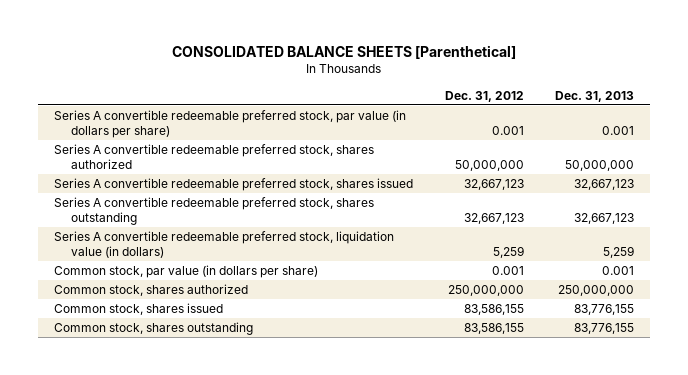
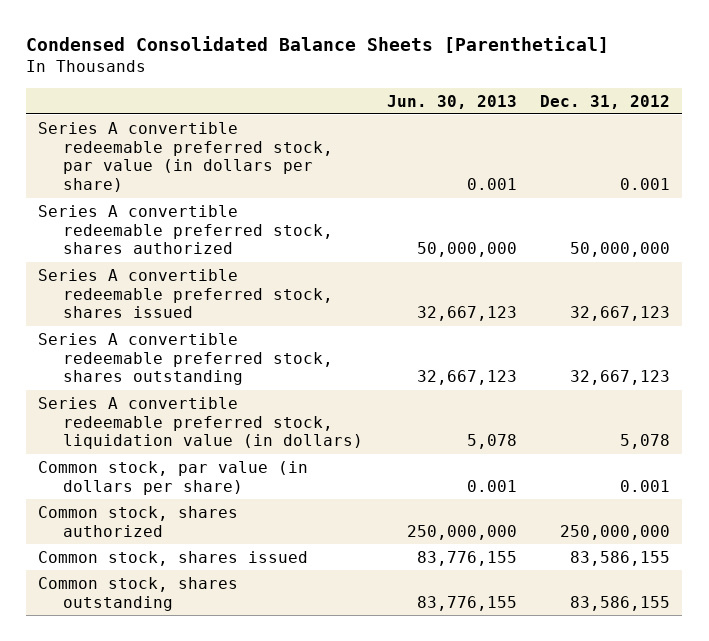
[172,44,517,59] CONSOLIDATED BALANCE SHEETS [Parenthetical] -> [26,35,610,53] Condensed Consolidated Balance Sheets [Parenthetical]
[555,90,635,102] Dec. 31, 2013 -> none
none -> [386,94,517,109] Jun. 30, 2013
[492,246,524,259] 5,259 -> [620,434,671,450] 5,078

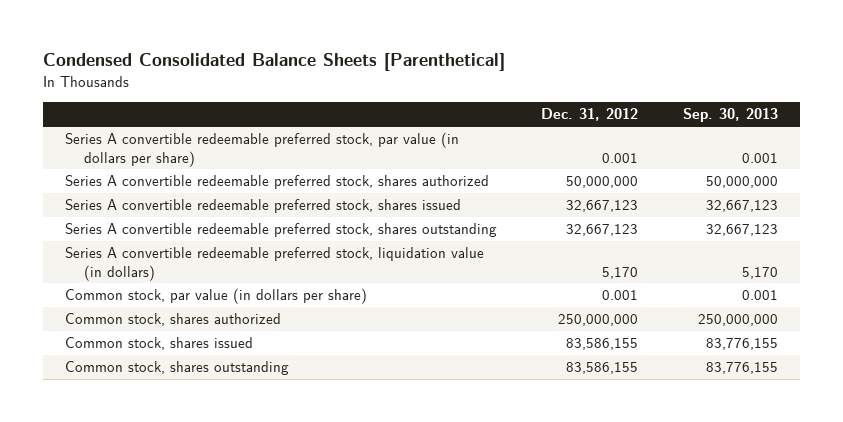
[386,94,517,109] Jun. 30, 2013 -> none
none -> [682,108,778,123] Sep. 30, 2013
[620,434,671,450] 5,078 -> [602,266,639,279] 5,170

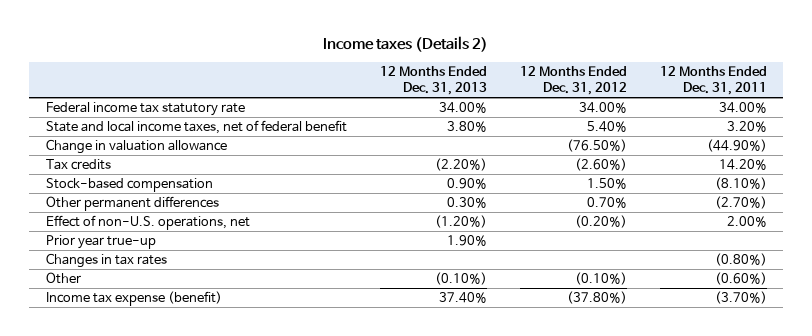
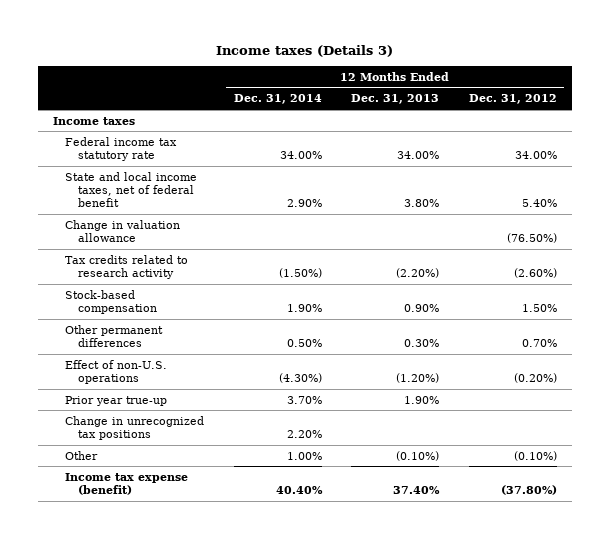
[323,36,489,53] Income taxes (Details 2) -> [215,45,393,58] Income taxes (Details 3)
[659,66,767,96] 12 Months Ended Dec. 31, 2011 -> none
none -> [233,94,322,105] Dec. 31, 2014
none -> [52,116,135,125] Income taxes
[45,159,111,171] Tax credits -> [65,254,189,279] Tax credits related to research activity
[45,215,250,231] Effect of non-U.S. operations, net -> [65,359,168,384] Effect of non-U.S. operations
[45,253,167,269] Changes in tax rates -> [65,415,205,440] Change in unrecognized tax positions

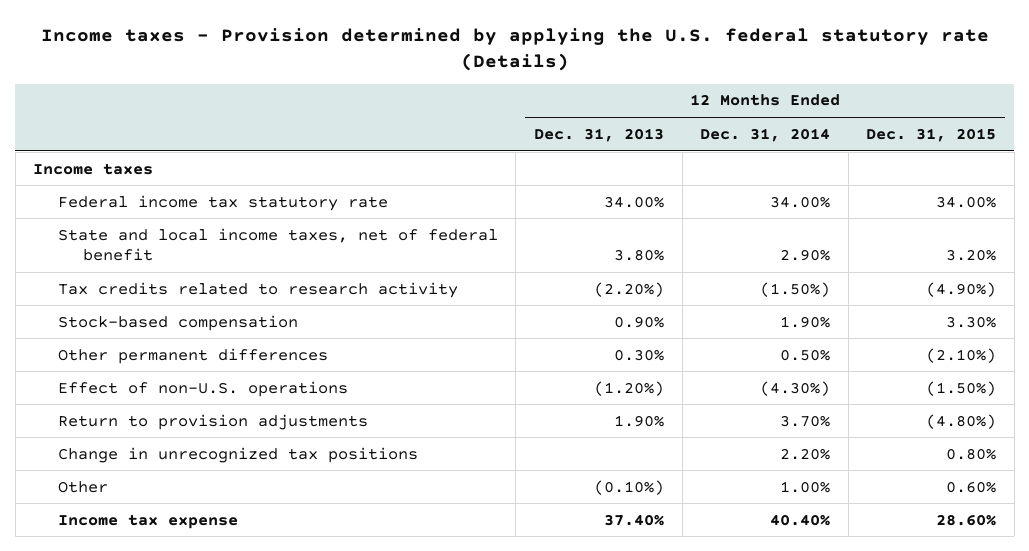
[215,45,393,58] Income taxes (Details 3) -> [40,28,989,72] Income taxes - Provision determined by applying the U.S. federal statutory rate (Details)
[468,94,557,105] Dec. 31, 2012 -> none
none -> [866,127,997,142] Dec. 31, 2015
[65,219,181,242] Change in valuation allowance -> none
[65,395,168,406] Prior year true-up -> [57,413,368,430] Return to provision adjustments
[65,472,189,495] Income tax expense (benefit) -> [57,513,238,529] Income tax expense

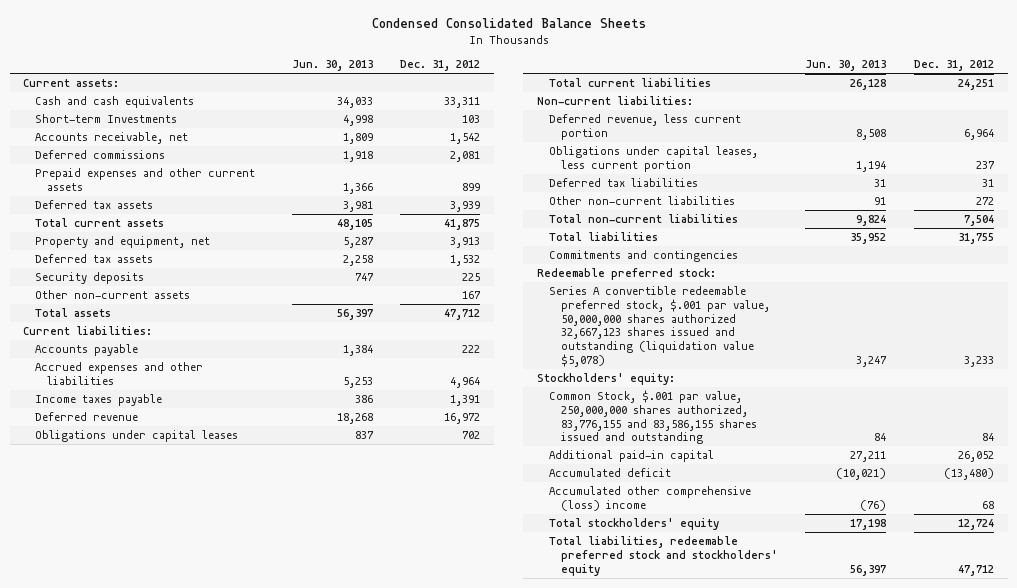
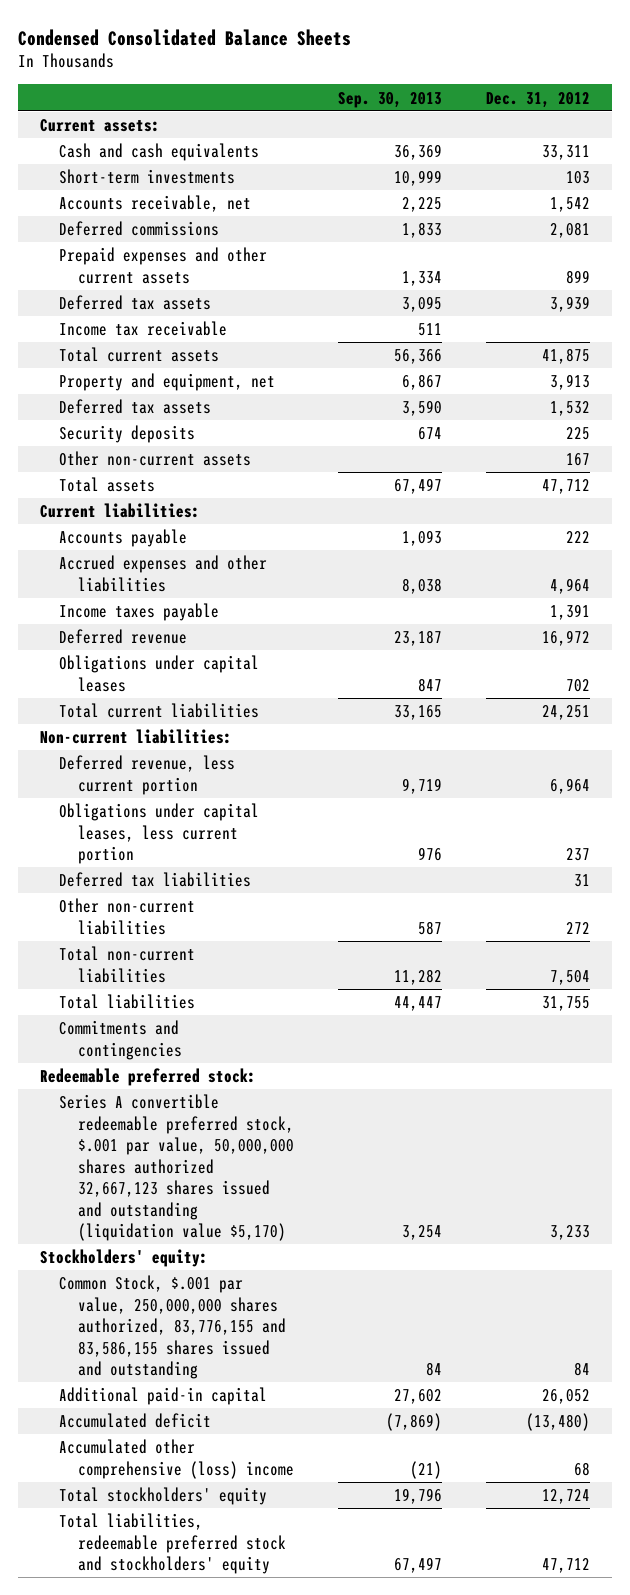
[291,60,373,72] Jun. 30, 2013 -> none
none -> [337,91,442,108] Sep. 30, 2013
[35,114,178,124] Short-term Investments -> [59,169,236,185] Short-term investments
none -> [59,321,228,337] Income tax receivable
[548,286,770,367] Series A convertible redeemable preferred stock, $.001 par value, 50,000,000 shares authorized 32,667,123 shares issued and outstanding (liquidation value $5,078) -> [59,1094,294,1241] Series A convertible redeemable preferred stock, $.001 par value, 50,000,000 shares authorized 32,667,123 shares issued and outstanding (liquidation value $5,170)

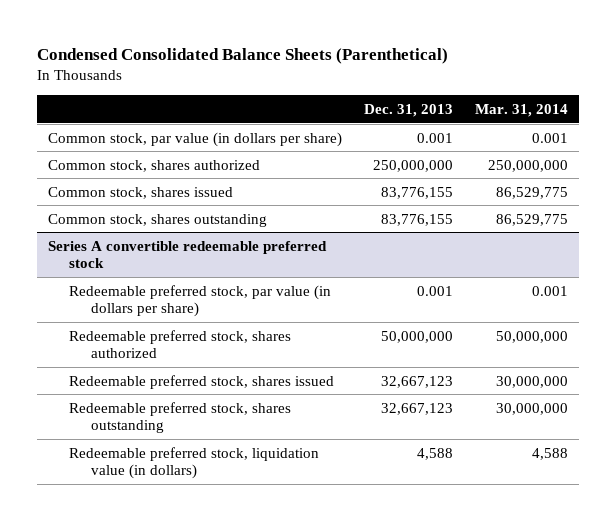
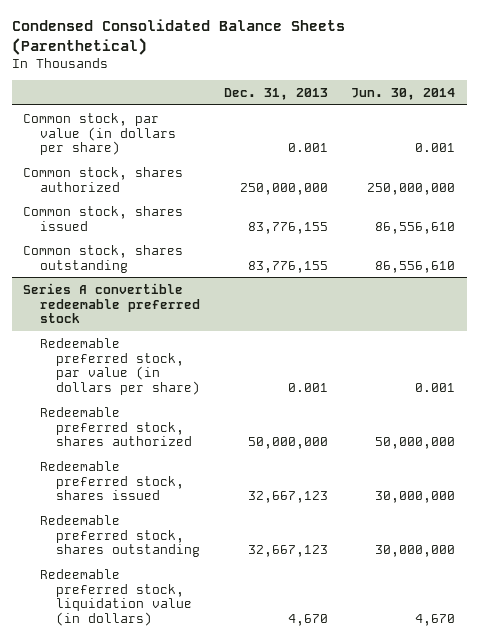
[474,103,568,117] Mar. 31, 2014 -> none
none -> [351,87,456,100] Jun. 30, 2014
[416,447,453,460] 4,588 -> [287,614,328,627] 4,670

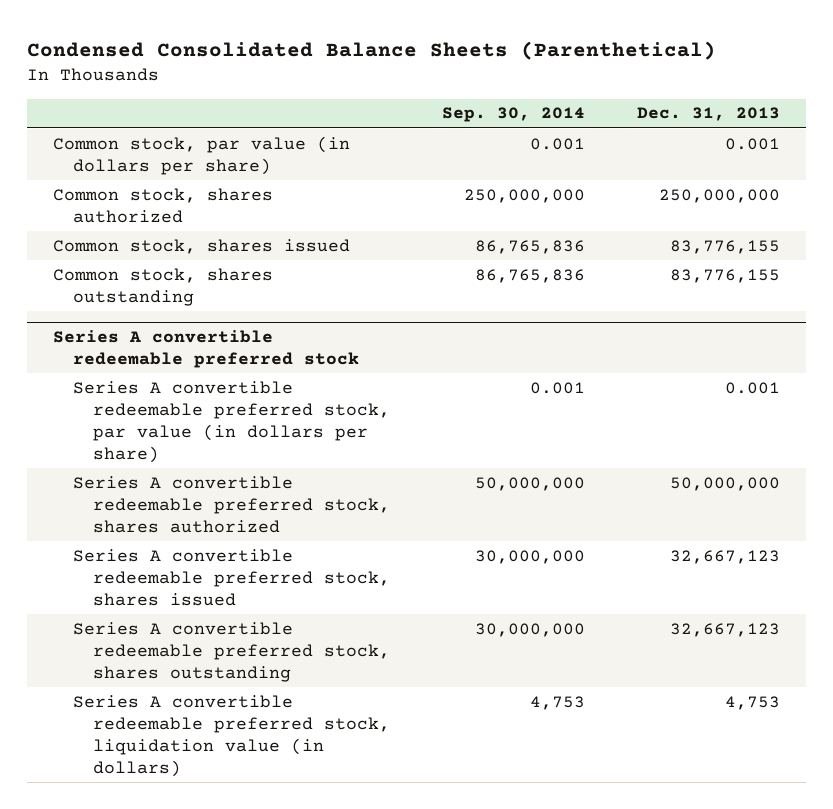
[351,87,456,100] Jun. 30, 2014 -> none
none -> [442,107,586,123] Sep. 30, 2014
[39,337,200,396] Redeemable preferred stock, par value (in dollars per share) -> [73,380,391,463] Series A convertible redeemable preferred stock, par value (in dollars per share)
[39,406,192,447] Redeemable preferred stock, shares authorized -> [73,475,391,533] Series A convertible redeemable preferred stock, shares authorized
[39,460,184,501] Redeemable preferred stock, shares issued -> [73,548,391,606] Series A convertible redeemable preferred stock, shares issued
[39,514,200,558] Redeemable preferred stock, shares outstanding -> [73,621,391,682] Series A convertible redeemable preferred stock, shares outstanding
[39,568,192,627] Redeemable preferred stock, liquidation value (in dollars) -> [73,694,391,777] Series A convertible redeemable preferred stock, liquidation value (in dollars)
[287,614,328,627] 4,670 -> [724,695,780,710] 4,753

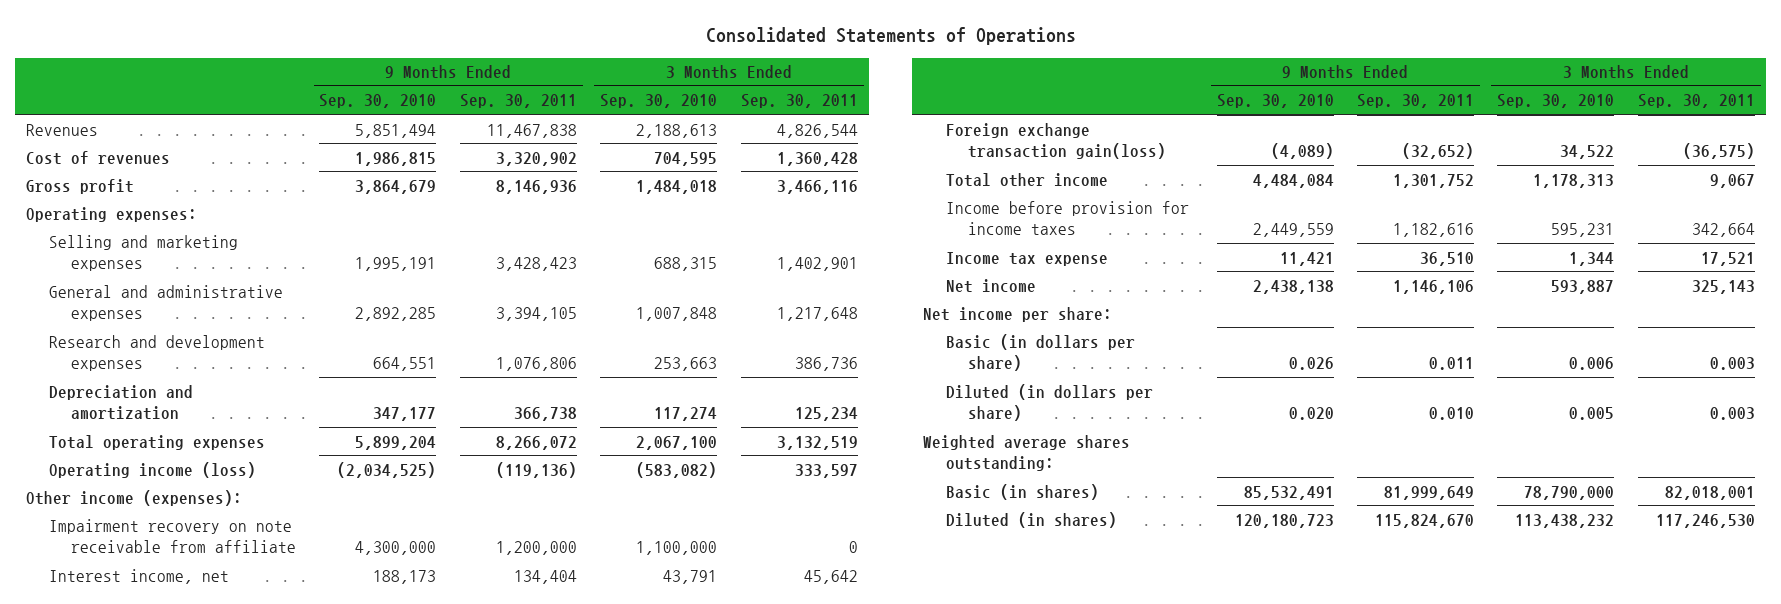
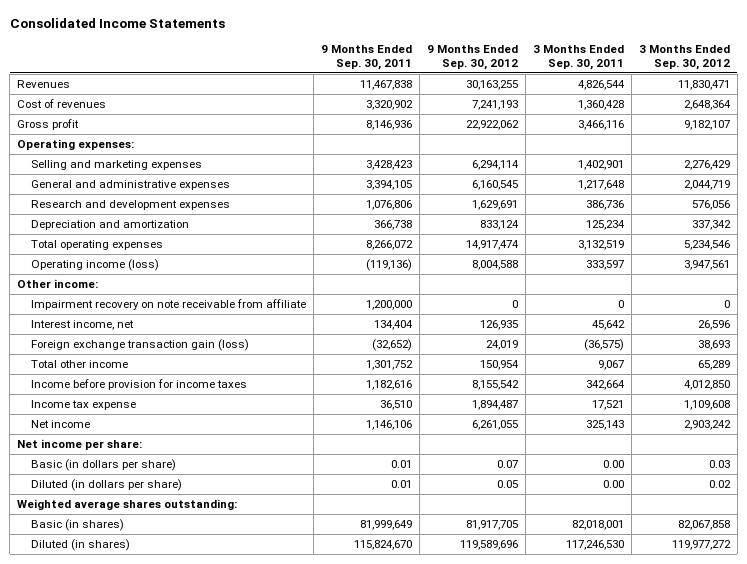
[705,26,1076,45] Consolidated Statements of Operations -> [9,17,225,28] Consolidated Income Statements
[319,94,437,109] Sep. 30, 2010 -> none
[600,94,718,109] Sep. 30, 2010 -> none
none -> [426,45,518,70] 9 Months Ended Sep. 30, 2012
none -> [638,45,730,70] 3 Months Ended Sep. 30, 2012
[26,489,243,506] Other income (expenses): -> [17,279,99,289] Other income:
[945,122,1167,159] Foreign exchange transaction gain(loss) -> [30,339,249,352] Foreign exchange transaction gain (loss)
[1428,356,1474,370] 0.011 -> [390,460,412,469] 0.01
[1709,356,1755,370] 0.003 -> [602,460,624,469] 0.00
[1428,406,1474,420] 0.010 -> [390,480,412,489] 0.01
[1709,406,1755,420] 0.003 -> [602,480,624,489] 0.00

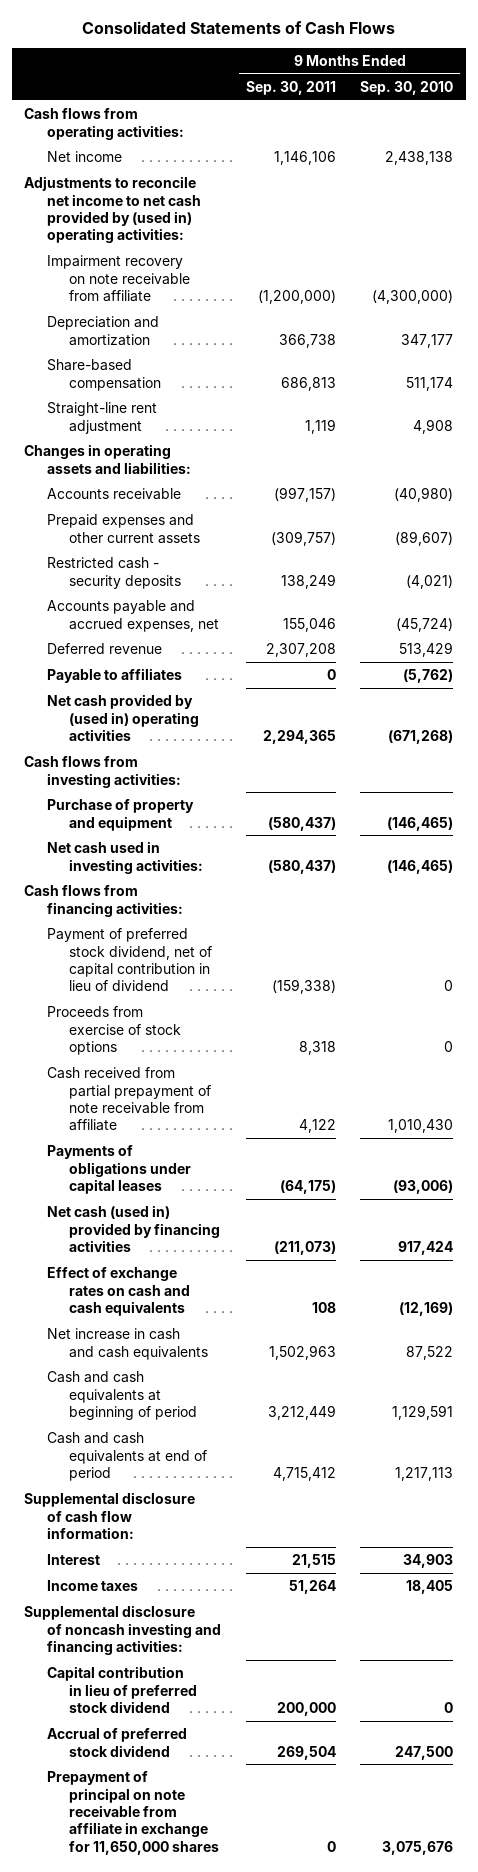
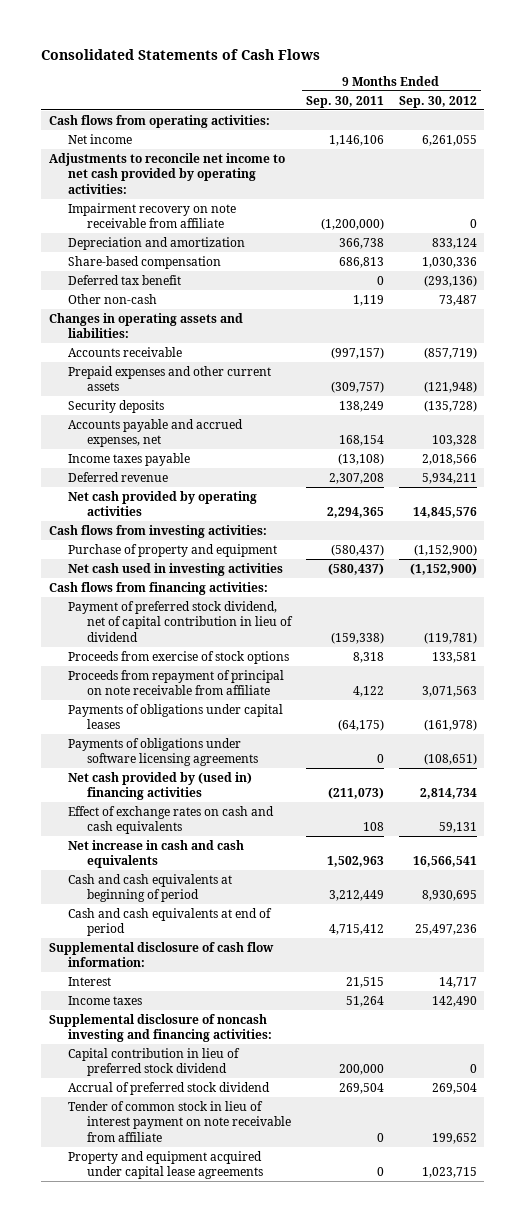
[360,80,454,95] Sep. 30, 2010 -> none
none -> [398,95,477,108] Sep. 30, 2012
[24,176,201,244] Adjustments to reconcile net income to net cash provided by (used in) operating activities: -> [48,152,285,194] Adjustments to reconcile net income to net cash provided by operating activities:
none -> [67,274,181,285] Deferred tax benefit
[46,402,157,434] Straight-line rent adjustment -> [67,293,157,304] Other non-cash
[46,557,181,589] Restricted cash - security deposits -> [67,399,164,413] Security deposits
[282,617,336,632] 155,046 -> [338,435,384,447] 168,154
none -> [67,452,190,466] Income taxes payable
[46,668,182,684] Payable to affiliates -> none
[46,694,199,741] Net cash provided by (used in) operating activities -> [67,490,257,517] Net cash provided by operating activities
[46,841,203,874] Net cash used in investing activities: -> [67,562,283,576] Net cash used in investing activities
[46,1067,211,1132] Cash received from partial prepayment of note receivable from affiliate -> [67,669,284,696] Proceeds from repayment of principal on note receivable from affiliate
none -> [67,737,258,767] Payments of obligations under software licensing agreements
[46,1205,220,1252] Net cash (used in) provided by financing activities -> [67,771,252,801] Net cash provided by (used in) financing activities
[46,1771,219,1855] Prepayment of principal on note receivable from affiliate in exchange for 11,650,000 shares -> none
none -> [67,1100,291,1142] Tender of common stock in lieu of interest payment on note receivable from affiliate
none -> [67,1150,263,1180] Property and equipment acquired under capital lease agreements

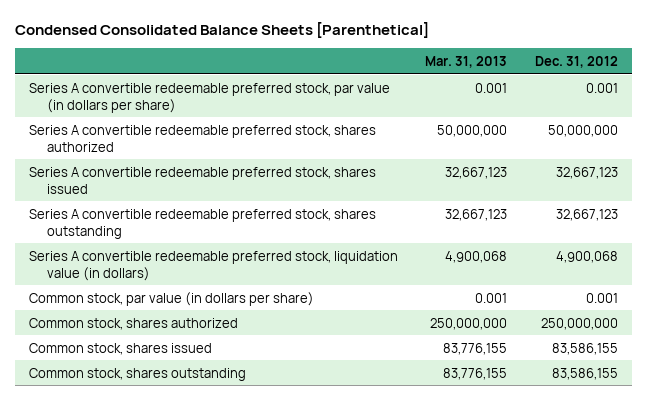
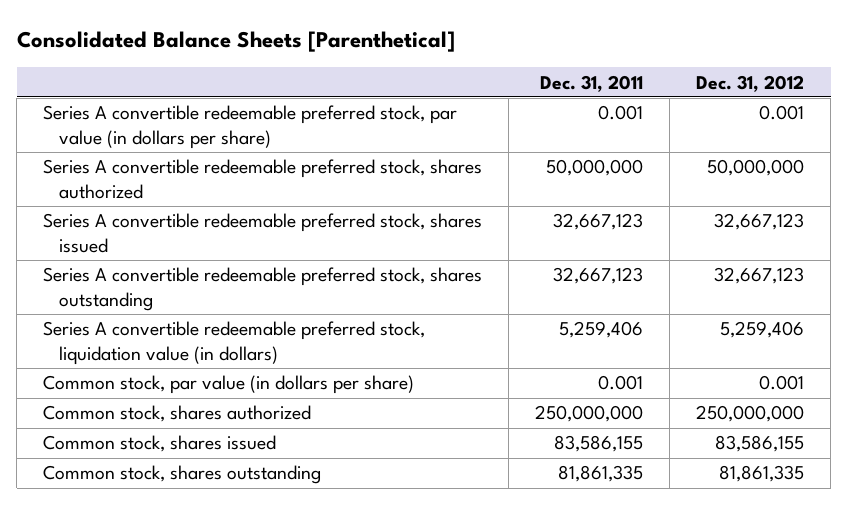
[14,22,429,39] Condensed Consolidated Balance Sheets [Parenthetical] -> [16,31,455,53] Consolidated Balance Sheets [Parenthetical]
[425,55,508,68] Mar. 31, 2013 -> none
none -> [540,74,644,92] Dec. 31, 2011
[555,250,618,263] 4,900,068 -> [720,321,805,339] 5,259,406
[551,367,618,380] 83,586,155 -> [719,465,805,483] 81,861,335

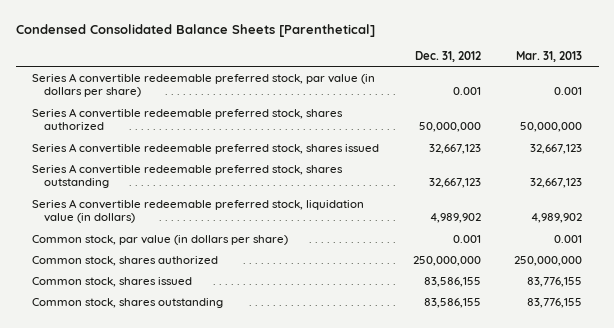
[16,31,455,53] Consolidated Balance Sheets [Parenthetical] -> [15,23,375,37] Condensed Consolidated Balance Sheets [Parenthetical]
[540,74,644,92] Dec. 31, 2011 -> none
none -> [516,50,583,62] Mar. 31, 2013
[720,321,805,339] 5,259,406 -> [429,213,481,224] 4,989,902
[719,465,805,483] 81,861,335 -> [423,297,481,308] 83,586,155

